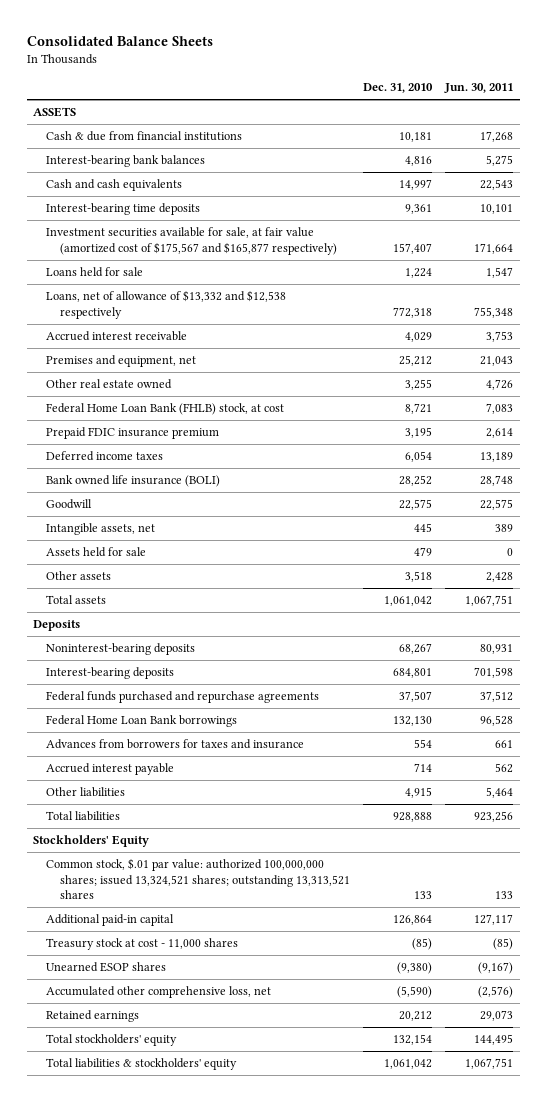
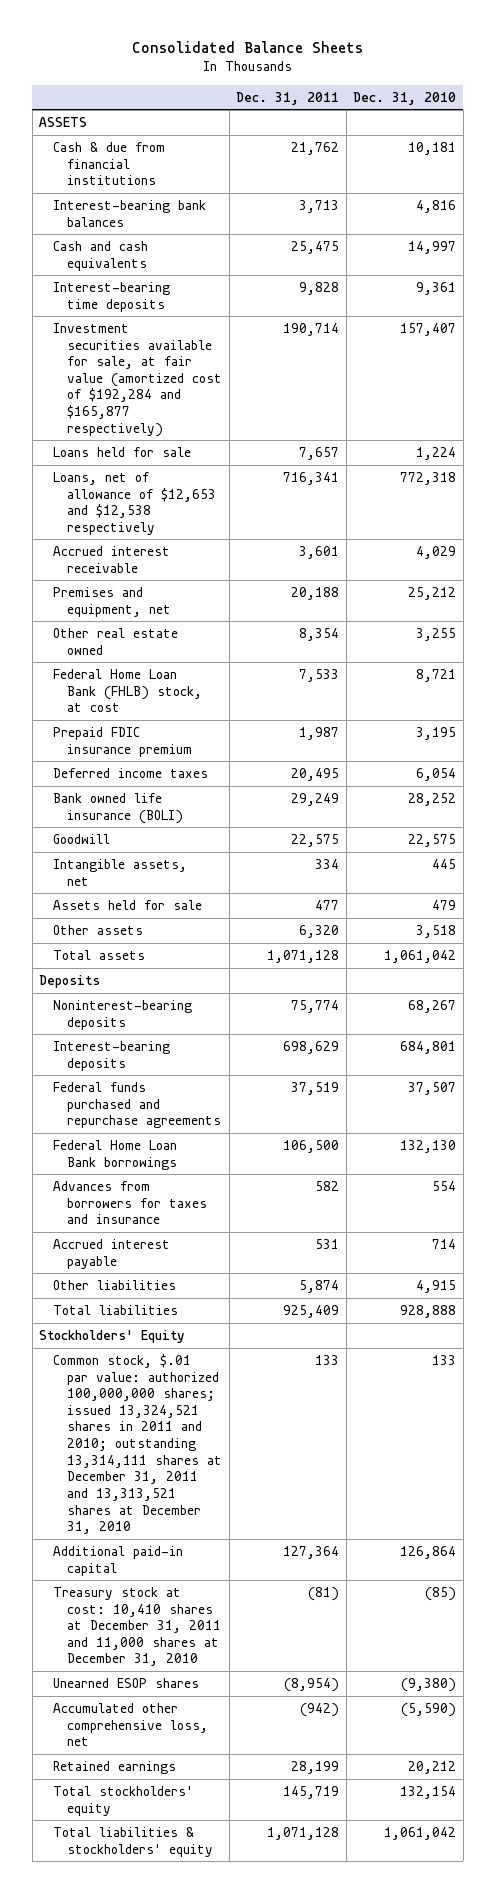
[444,83,514,94] Jun. 30, 2011 -> none
none -> [236,91,340,105] Dec. 31, 2011
[46,227,337,255] Investment securities available for sale, at fair value (amortized cost of $175,567 and $165,877 respectively) -> [53,322,223,437] Investment securities available for sale, at fair value (amortized cost of $192,284 and $165,877 respectively)
[46,290,287,319] Loans, net of allowance of $13,332 and $12,538 respectively -> [53,471,217,535] Loans, net of allowance of $12,653 and $12,538 respectively
[46,858,350,900] Common stock, $.01 par value: authorized 100,000,000 shares; issued 13,324,521 shares; outstanding 13,313,521 shares -> [53,1353,223,1535] Common stock, $.01 par value: authorized 100,000,000 shares; issued 13,324,521 shares in 2011 and 2010; outstanding 13,314,111 shares at December 31, 2011 and 13,313,521 shares at December 31, 2010
[46,938,239,951] Treasury stock at cost - 11,000 shares -> [53,1586,222,1667] Treasury stock at cost: 10,410 shares at December 31, 2011 and 11,000 shares at December 31, 2010

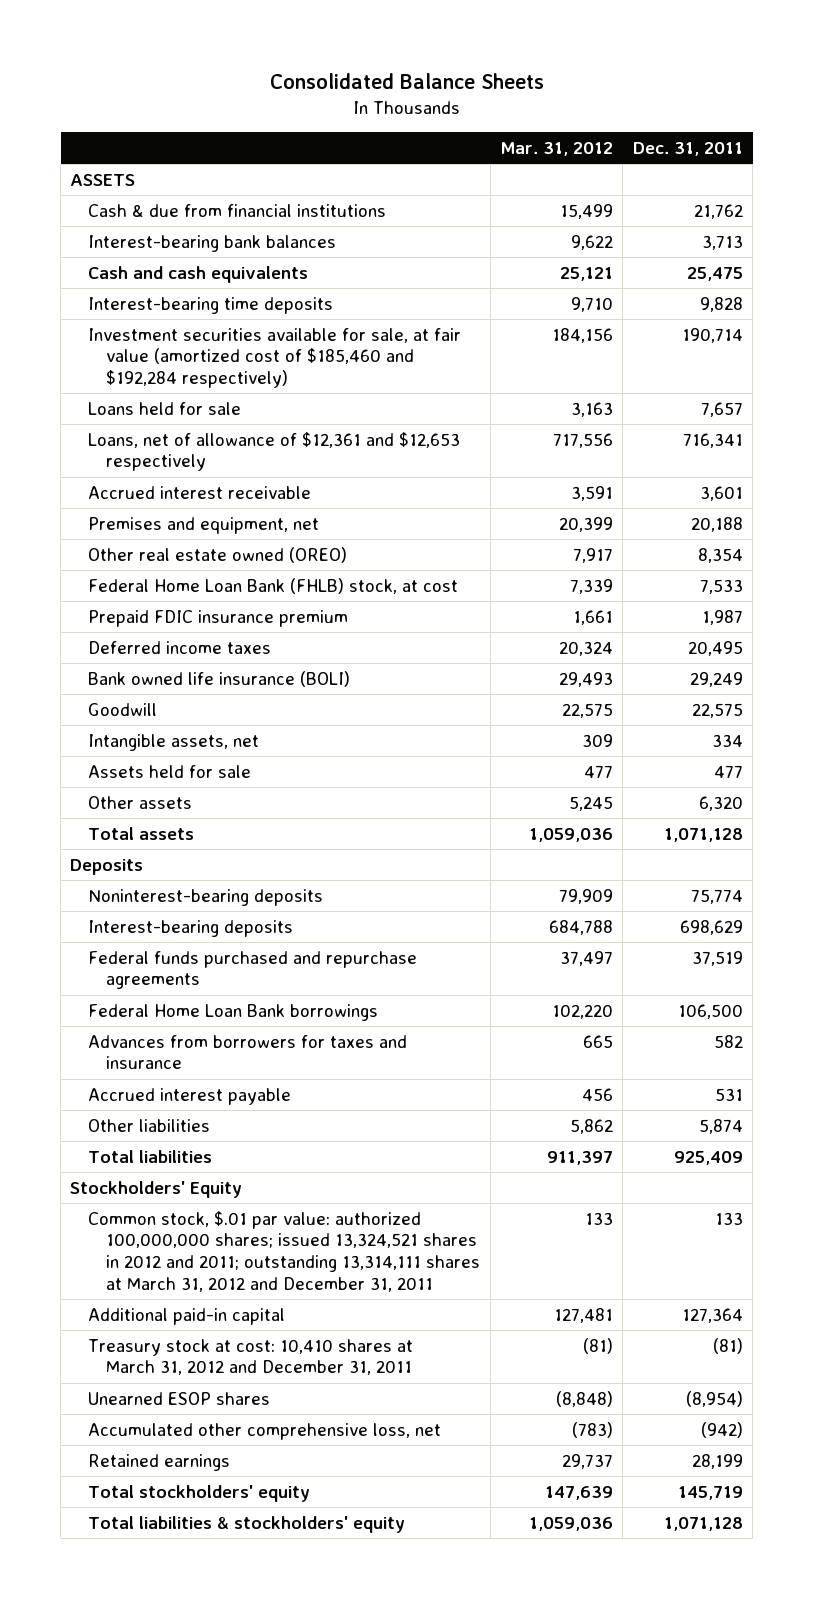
[353,91,457,105] Dec. 31, 2010 -> none
none -> [499,141,613,156] Mar. 31, 2012
[53,322,223,437] Investment securities available for sale, at fair value (amortized cost of $192,284 and $165,877 respectively) -> [88,327,462,389] Investment securities available for sale, at fair value (amortized cost of $185,460 and $192,284 respectively)
[53,471,217,535] Loans, net of allowance of $12,653 and $12,538 respectively -> [88,431,461,472] Loans, net of allowance of $12,361 and $12,653 respectively
[53,627,179,655] Other real estate owned -> [88,546,348,563] Other real estate owned (OREO)
[53,1353,223,1535] Common stock, $.01 par value: authorized 100,000,000 shares; issued 13,324,521 shares in 2011 and 2010; outstanding 13,314,111 shares at December 31, 2011 and 13,313,521 shares at December 31, 2010 -> [88,1210,481,1293] Common stock, $.01 par value: authorized 100,000,000 shares; issued 13,324,521 shares in 2012 and 2011; outstanding 13,314,111 shares at March 31, 2012 and December 31, 2011
[53,1586,222,1667] Treasury stock at cost: 10,410 shares at December 31, 2011 and 11,000 shares at December 31, 2010 -> [88,1338,414,1376] Treasury stock at cost: 10,410 shares at March 31, 2012 and December 31, 2011

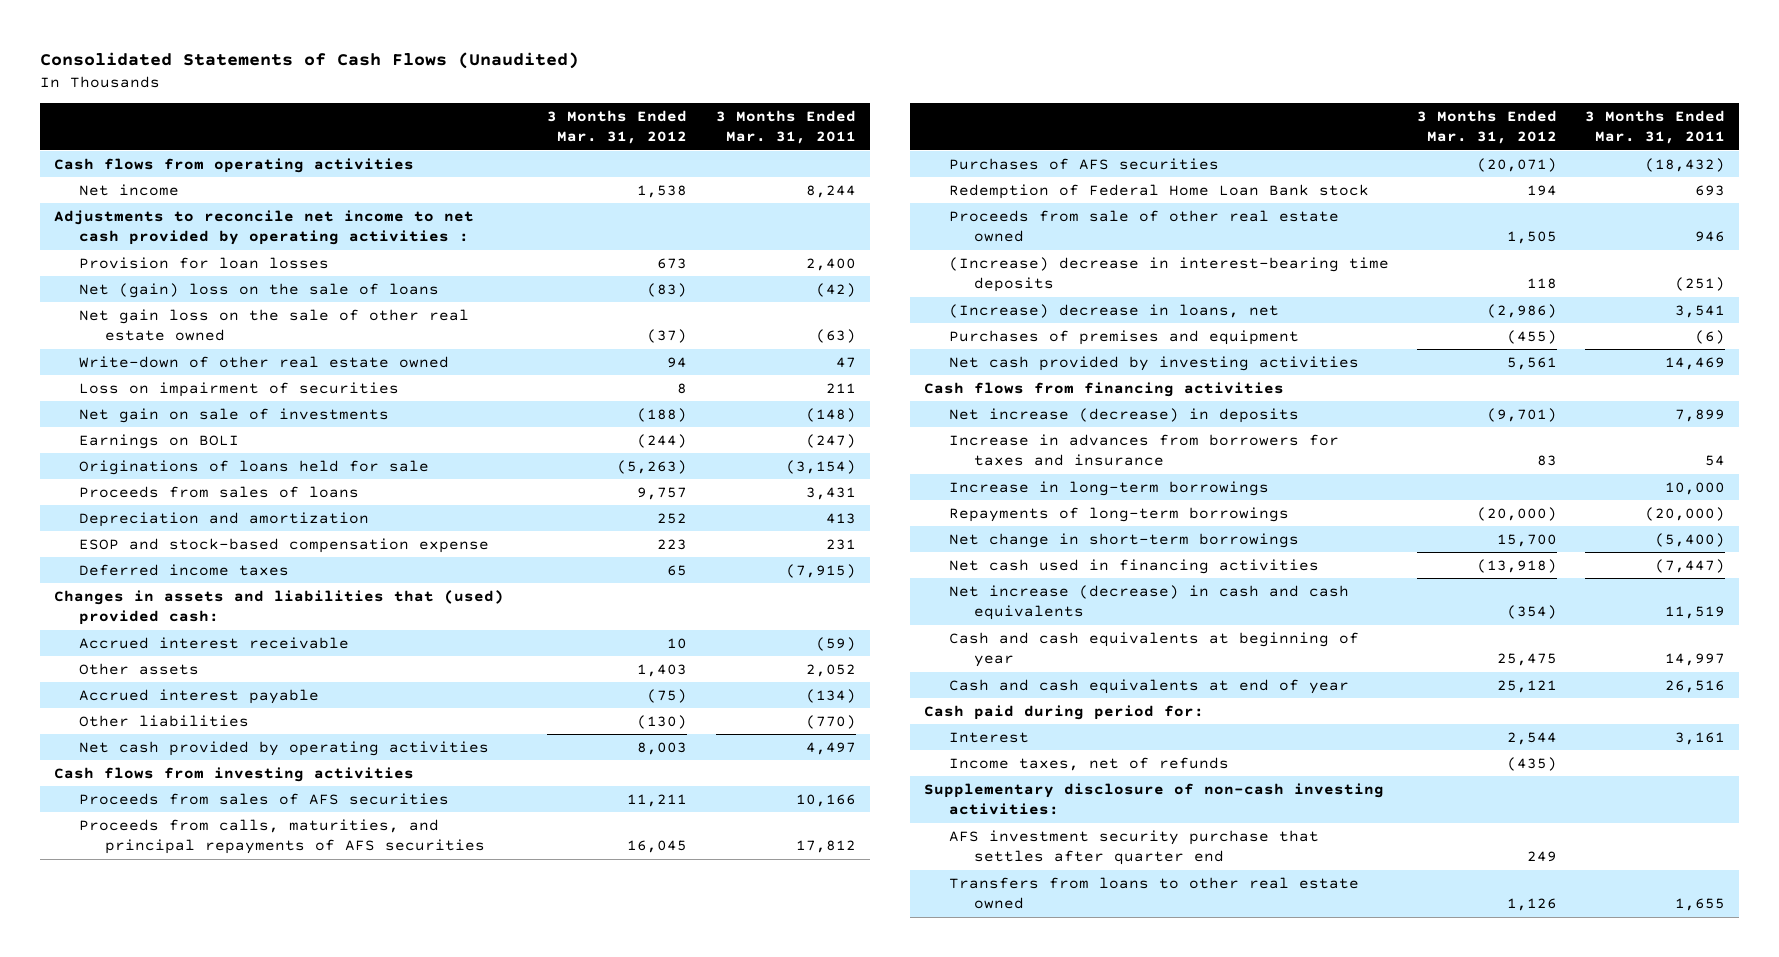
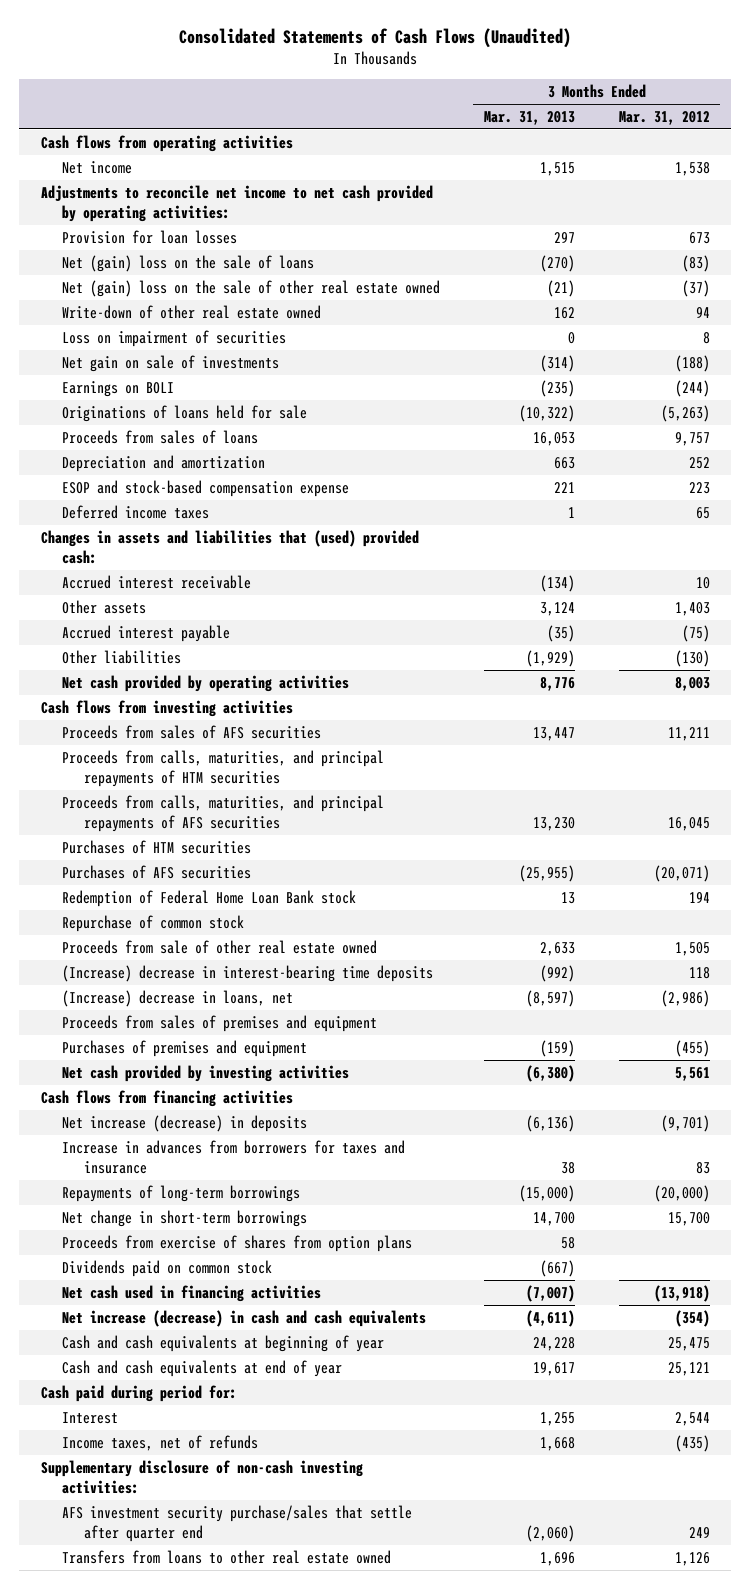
[715,109,856,145] 3 Months Ended Mar. 31, 2011 -> none
none -> [483,110,575,125] Mar. 31, 2013
[54,209,475,246] Adjustments to reconcile net income to net cash provided by operating activities : -> [40,184,433,222] Adjustments to reconcile net income to net cash provided by operating activities:
[79,308,470,342] Net gain loss on the sale of other real estate owned -> [62,279,441,297] Net (gain) loss on the sale of other real estate owned
none -> [62,749,385,787] Proceeds from calls, maturities, and principal repayments of HTM securities
none -> [62,839,252,854] Purchases of HTM securities
none -> [62,914,245,932] Repurchase of common stock
none -> [62,1014,378,1032] Proceeds from sales of premises and equipment
[949,480,1270,496] Increase in long-term borrowings -> none
none -> [62,1234,413,1252] Proceeds from exercise of shares from option plans
none -> [62,1259,273,1277] Dividends paid on common stock
[949,829,1320,866] AFS investment security purchase that settles after quarter end -> [62,1504,413,1542] AFS investment security purchase/sales that settle after quarter end

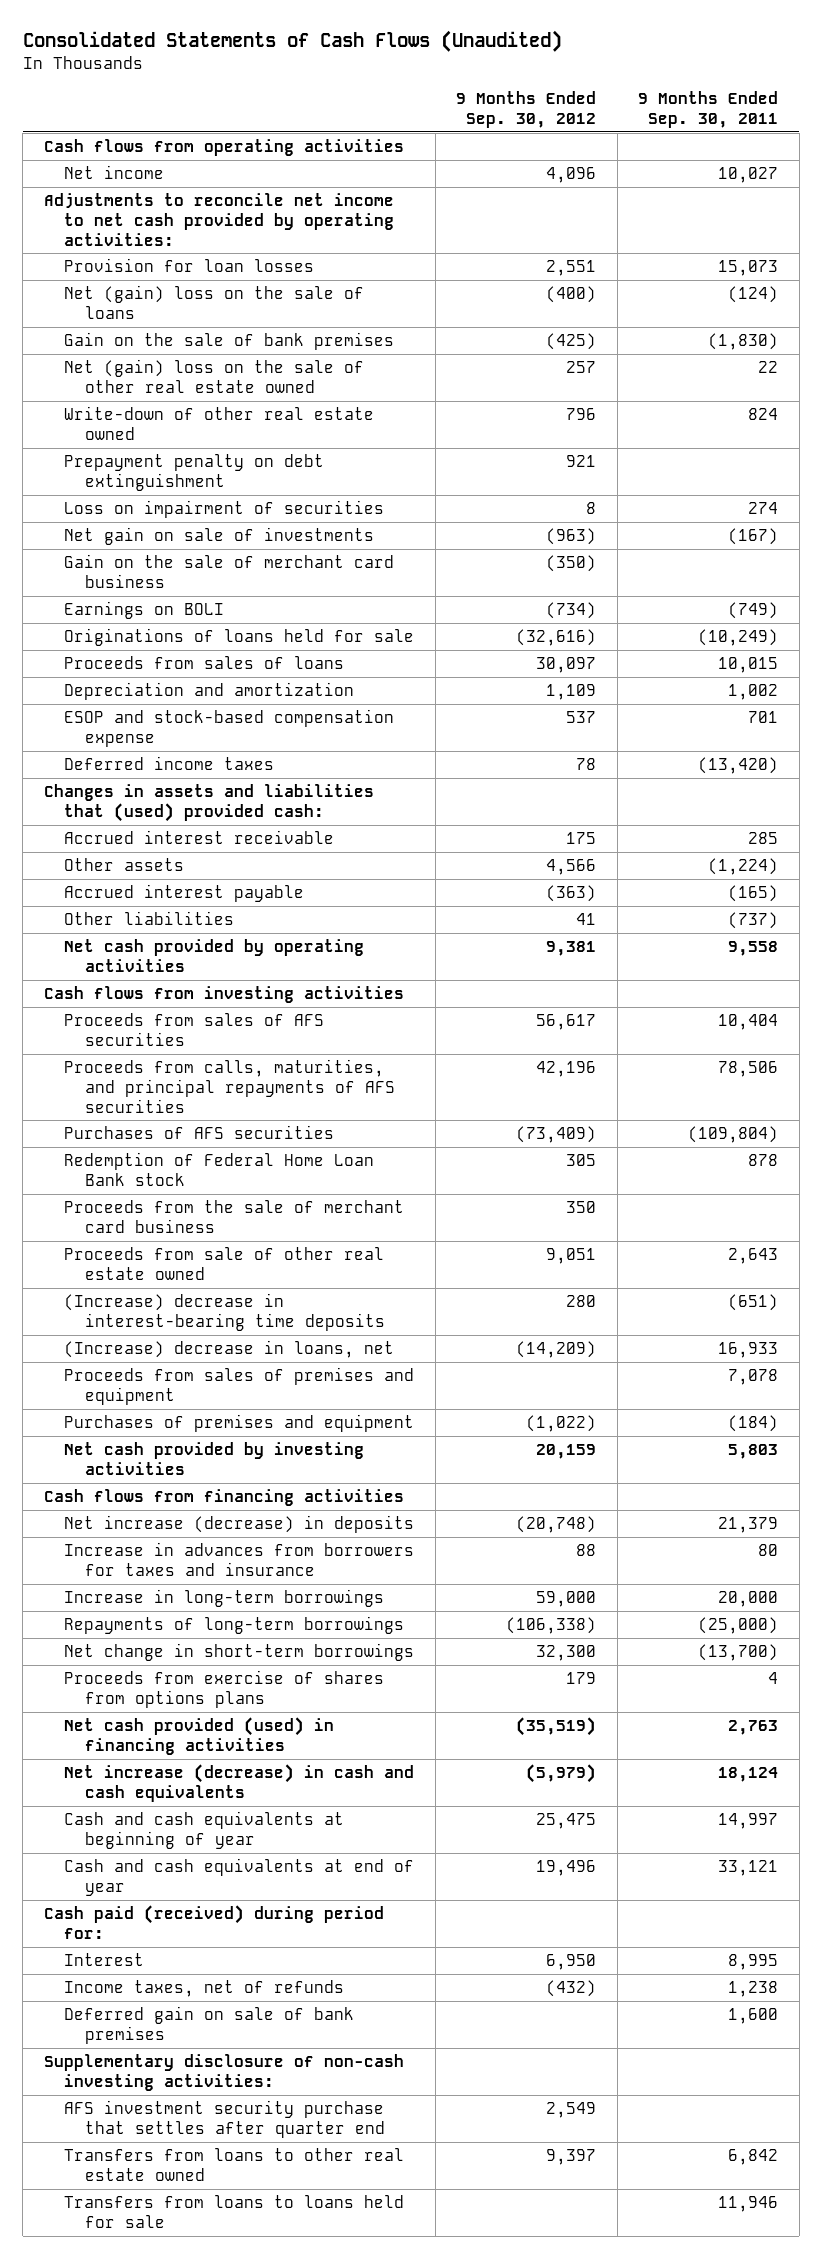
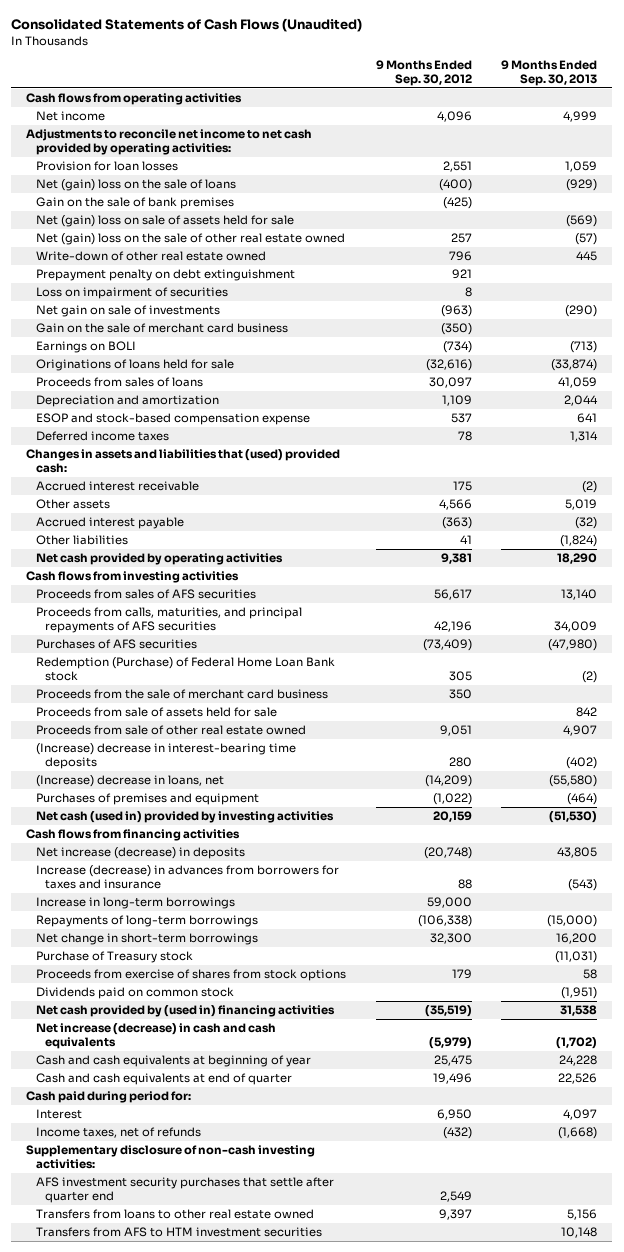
[638,90,779,128] 9 Months Ended Sep. 30, 2011 -> none
none -> [501,60,598,86] 9 Months Ended Sep. 30, 2013
none -> [35,215,294,228] Net (gain) loss on sale of assets held for sale
[64,1152,375,1186] Redemption of Federal Home Loan Bank stock -> [35,657,335,681] Redemption (Purchase) of Federal Home Loan Bank stock
none -> [35,707,277,718] Proceeds from sale of assets held for sale
[64,1367,415,1405] Proceeds from sales of premises and equipment -> none
[64,1442,365,1475] Net cash provided by investing activities -> [35,811,334,824] Net cash (used in) provided by investing activities
[64,1542,415,1576] Increase in advances from borrowers for taxes and insurance -> [35,865,339,889] Increase (decrease) in advances from borrowers for taxes and insurance
none -> [35,951,193,964] Purchase of Treasury stock
[64,1670,385,1708] Proceeds from exercise of shares from options plans -> [35,969,346,982] Proceeds from exercise of shares from stock options
none -> [35,987,234,1000] Dividends paid on common stock
[64,1717,335,1755] Net cash provided (used) in financing activities -> [35,1005,335,1018] Net cash provided by (used in) financing activities
[64,1858,415,1896] Cash and cash equivalents at end of year -> [35,1073,292,1086] Cash and cash equivalents at end of quarter
[43,1905,384,1939] Cash paid (received) during period for: -> [26,1091,192,1104] Cash paid during period for:
[64,2006,355,2044] Deferred gain on sale of bank premises -> none
[64,2100,386,2138] AFS investment security purchase that settles after quarter end -> [35,1177,334,1203] AFS investment security purchases that settle after quarter end
[64,2195,405,2228] Transfers from loans to loans held for sale -> none
none -> [35,1227,322,1238] Transfers from AFS to HTM investment securities

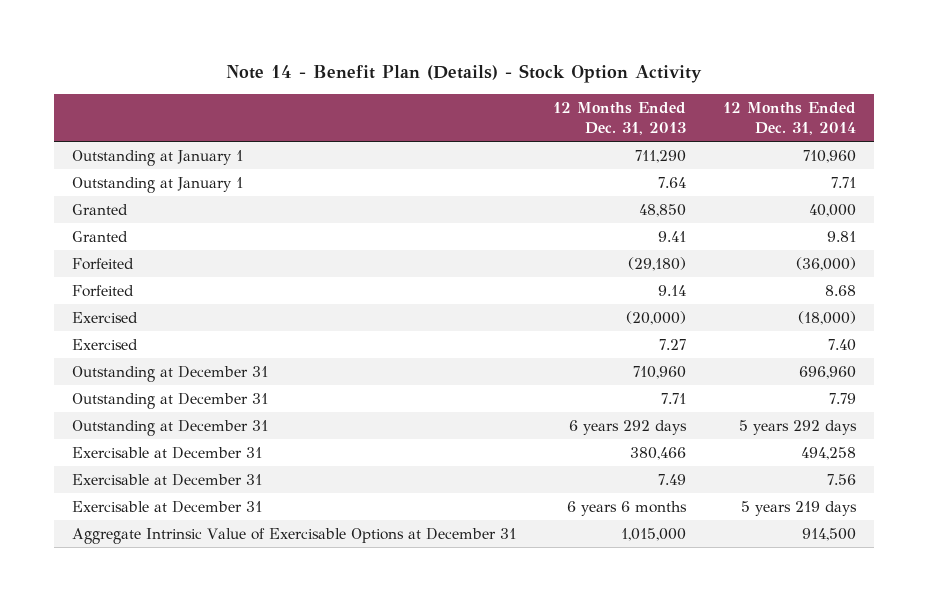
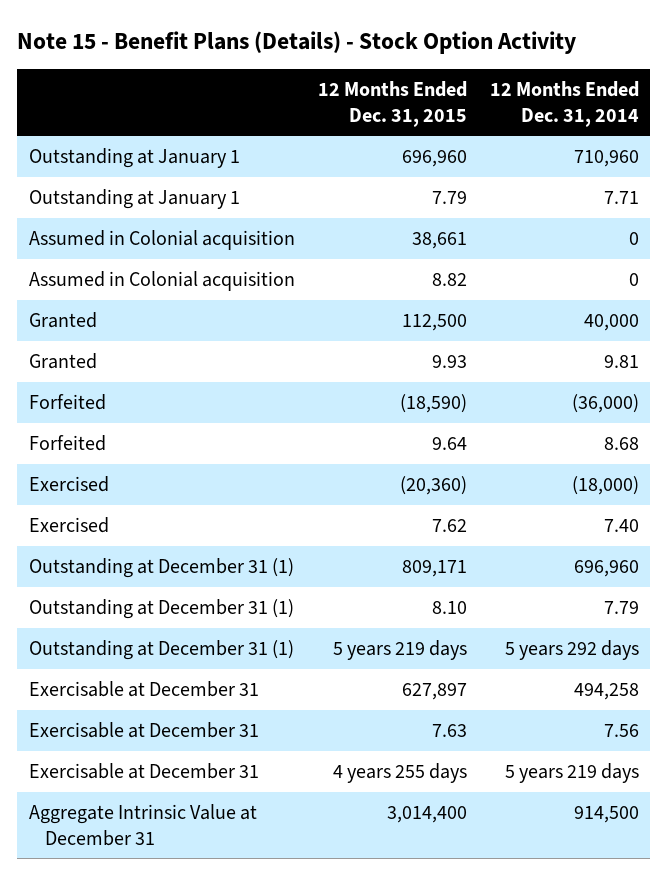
[226,64,703,84] Note 14 - Benefit Plan (Details) - Stock Option Activity -> [17,30,577,54] Note 15 - Benefit Plans (Details) - Stock Option Activity
[553,101,687,135] 12 Months Ended Dec. 31, 2013 -> none
none -> [317,81,467,127] 12 Months Ended Dec. 31, 2015
none -> [28,230,295,251] Assumed in Colonial acquisition
none -> [28,271,295,292] Assumed in Colonial acquisition
[72,366,269,383] Outstanding at December 31 -> [28,558,294,579] Outstanding at December 31 (1)
[72,393,269,410] Outstanding at December 31 -> [28,599,294,620] Outstanding at December 31 (1)
[72,420,269,437] Outstanding at December 31 -> [28,640,294,661] Outstanding at December 31 (1)
[72,528,517,545] Aggregate Intrinsic Value of Exercisable Options at December 31 -> [28,804,257,846] Aggregate Intrinsic Value at December 31

